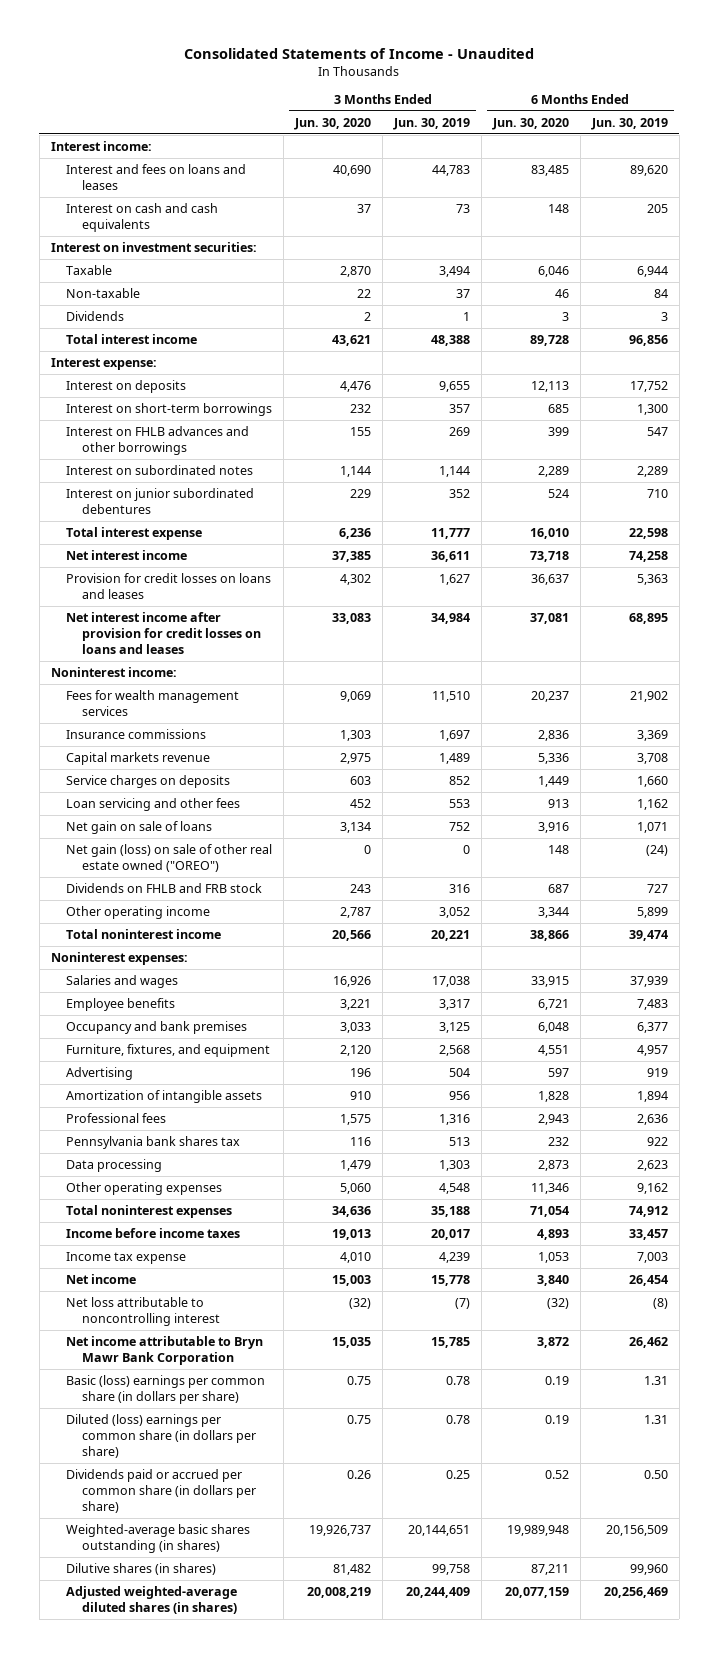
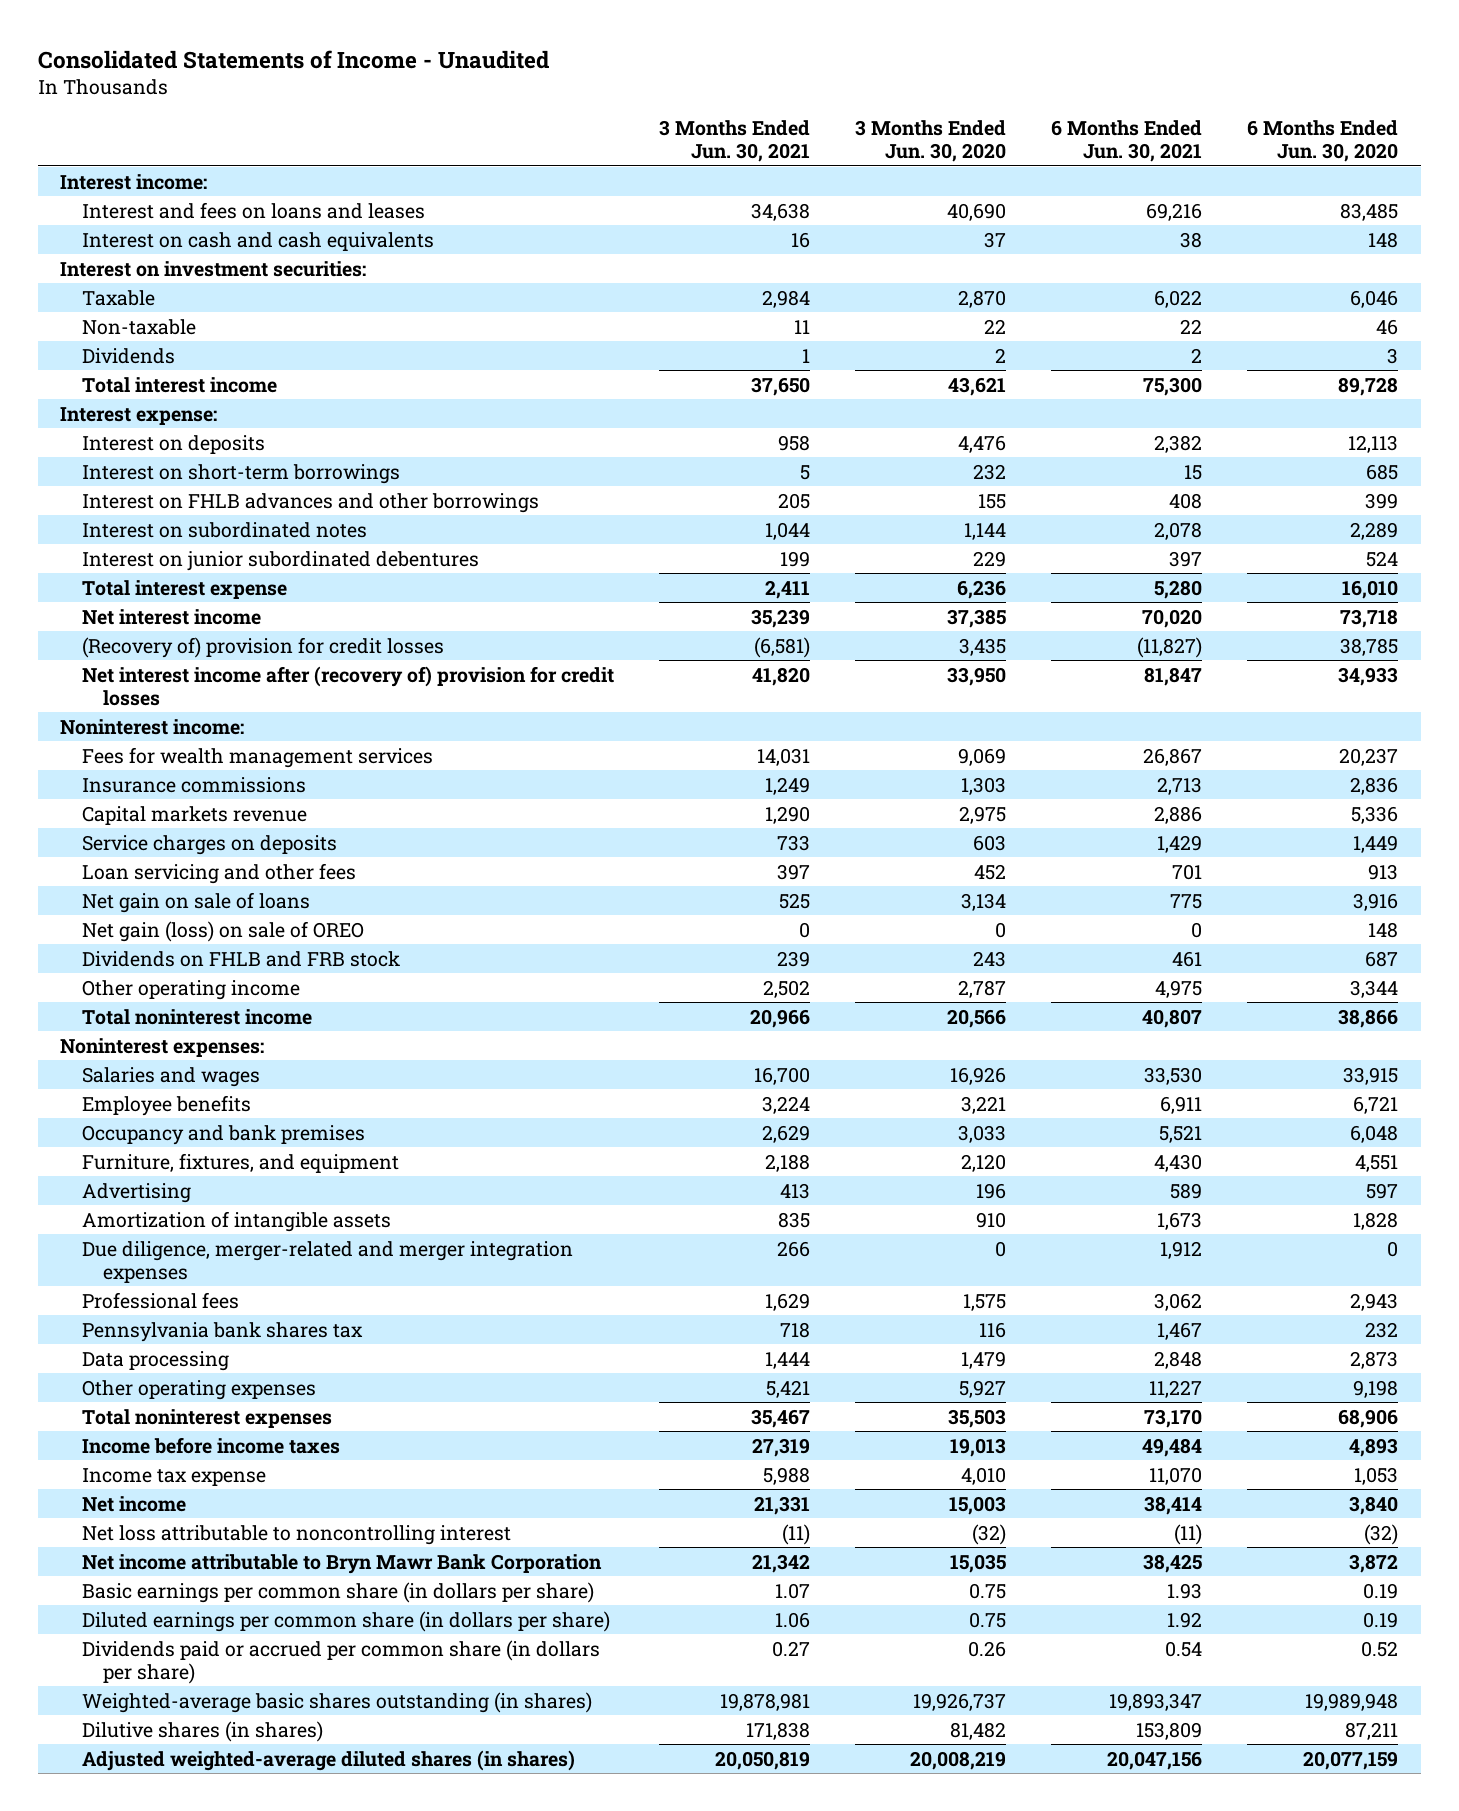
[393,117,471,130] Jun. 30, 2019 -> none
[590,117,668,130] Jun. 30, 2019 -> none
none -> [658,120,810,162] 3 Months Ended Jun. 30, 2021
none -> [1051,120,1203,162] 6 Months Ended Jun. 30, 2021
[66,572,272,600] Provision for credit losses on loans and leases -> none
none -> [81,636,444,658] (Recovery of) provision for credit losses
[66,611,261,655] Net interest income after provision for credit losses on loans and leases -> [81,665,614,706] Net interest income after (recovery of) provision for credit losses
[332,612,372,624] 33,083 -> [947,666,1007,686] 33,950
[529,612,569,624] 37,081 -> [1338,666,1399,686] 34,933
[66,843,273,873] Net gain (loss) on sale of other real estate owned ("OREO") -> [81,920,364,942] Net gain (loss) on sale of OREO
none -> [81,1240,573,1283] Due diligence, merger-related and merger integration expenses
[340,1182,372,1194] 5,060 -> [959,1379,1007,1398] 5,927
[530,1182,569,1194] 11,346 -> [1353,1379,1399,1398] 9,198
[332,1205,372,1217] 34,636 -> [948,1408,1007,1428] 35,503
[529,1205,569,1217] 71,054 -> [1338,1408,1399,1428] 68,906
[66,1374,266,1405] Basic (loss) earnings per common share (in dollars per share) -> [81,1581,594,1603] Basic earnings per common share (in dollars per share)
[66,1413,256,1459] Diluted (loss) earnings per common share (in dollars per share) -> [81,1610,610,1632] Diluted earnings per common share (in dollars per share)

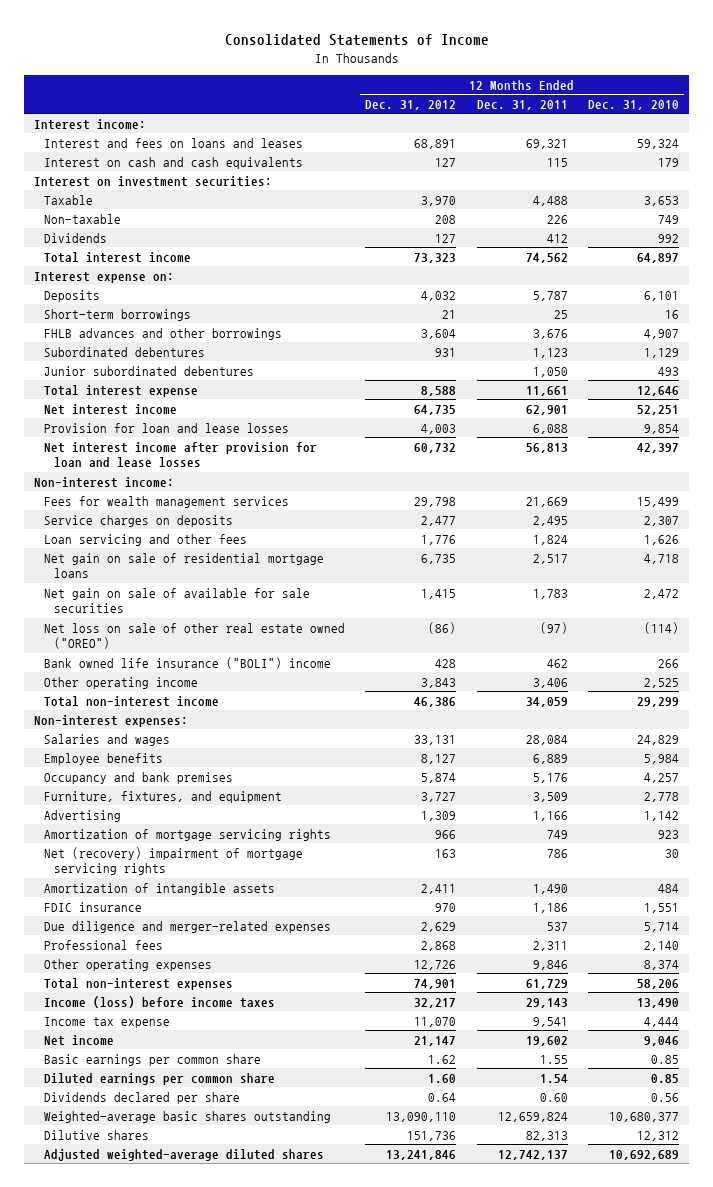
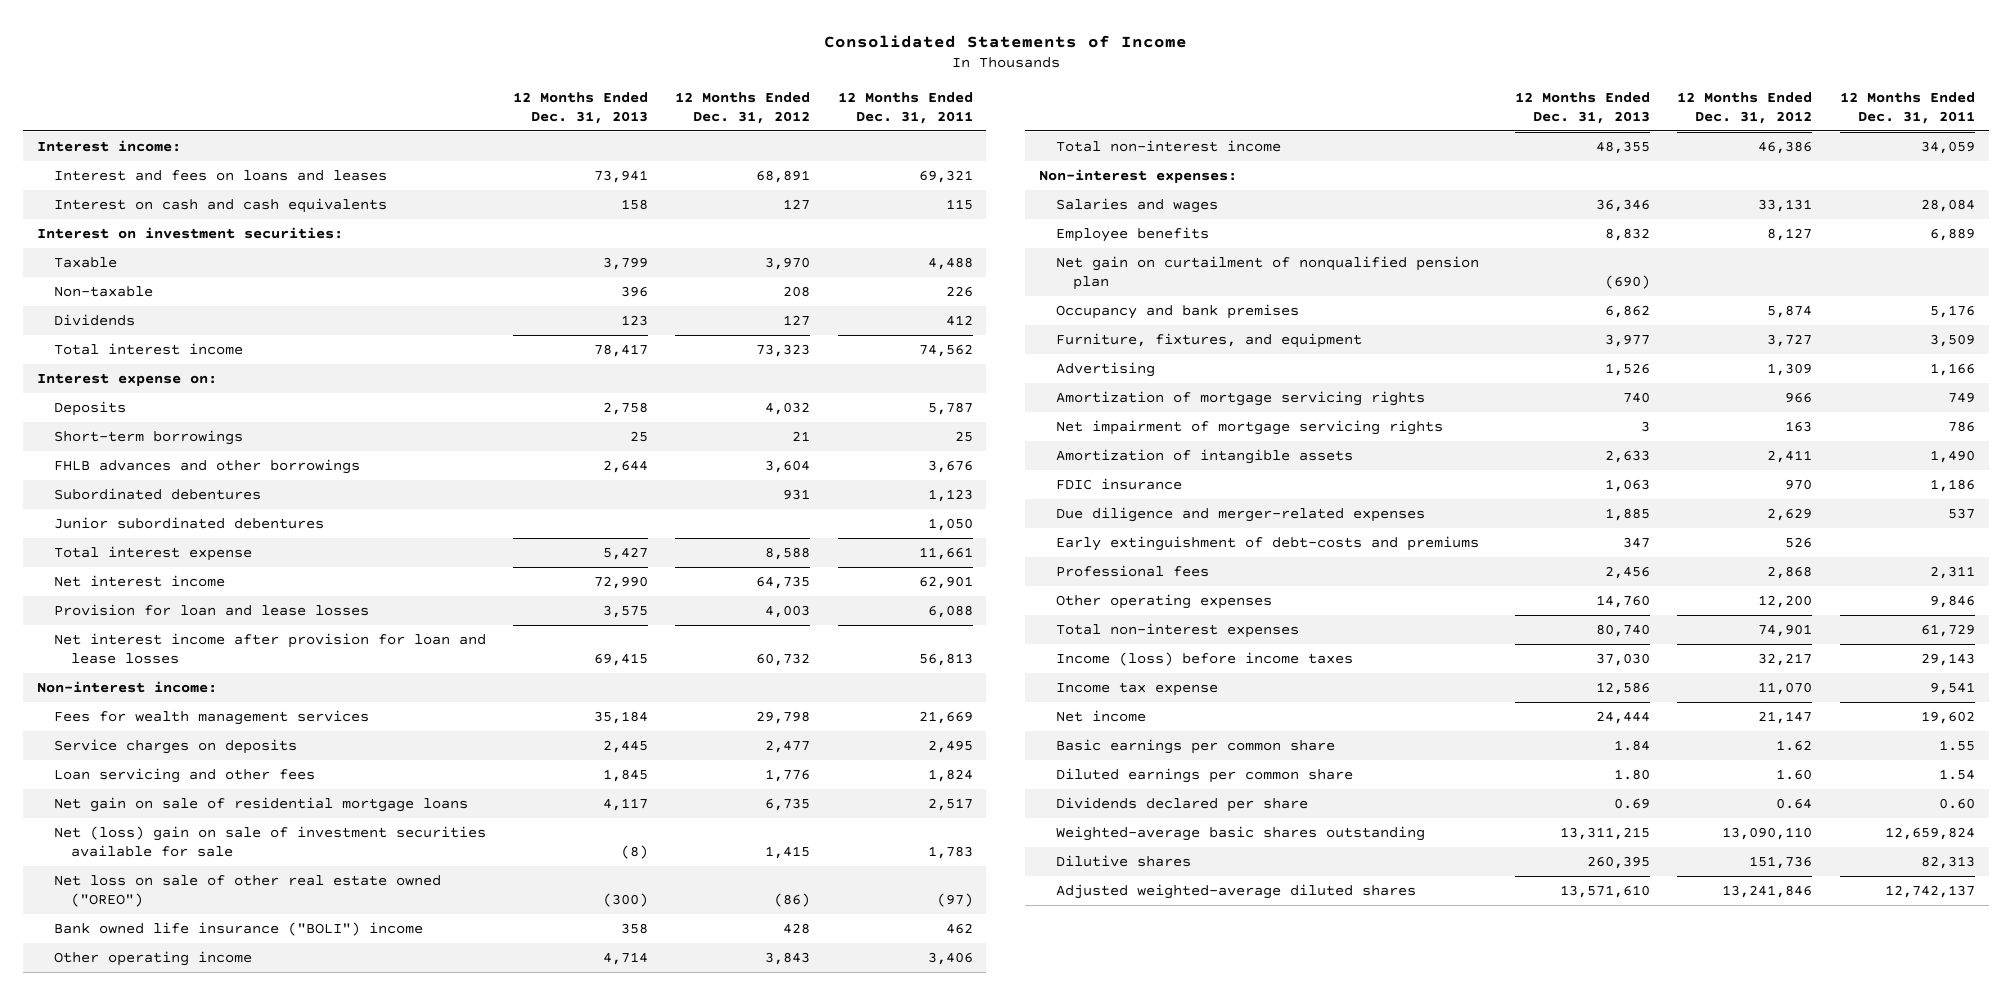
[588,99,680,110] Dec. 31, 2010 -> none
none -> [512,92,648,124] 12 Months Ended Dec. 31, 2013
[44,587,311,614] Net gain on sale of available for sale securities -> [53,826,486,857] Net (loss) gain on sale of investment securities available for sale
none -> [1055,256,1479,290] Net gain on curtailment of nonqualified pension plan
[44,846,304,876] Net (recovery) impairment of mortgage servicing rights -> [1055,420,1443,436] Net impairment of mortgage servicing rights
none -> [1055,536,1479,552] Early extinguishment of debt-costs and premiums
[414,959,457,970] 12,726 -> [1758,595,1813,609] 12,200

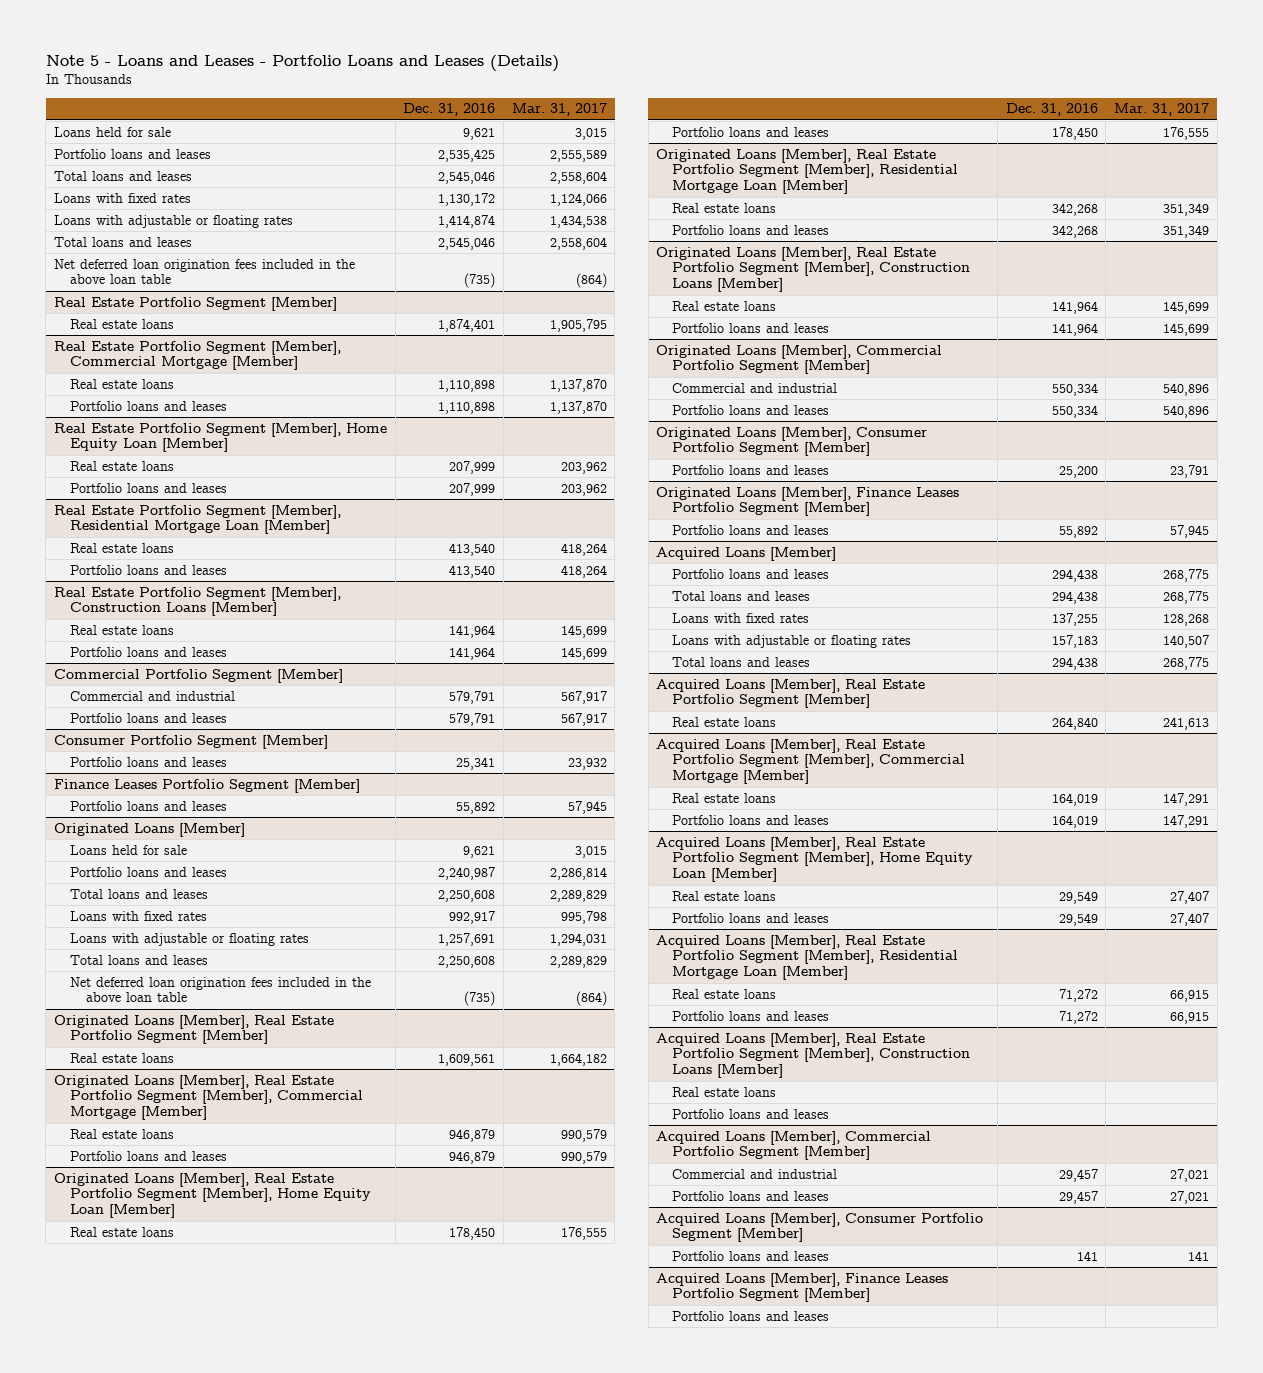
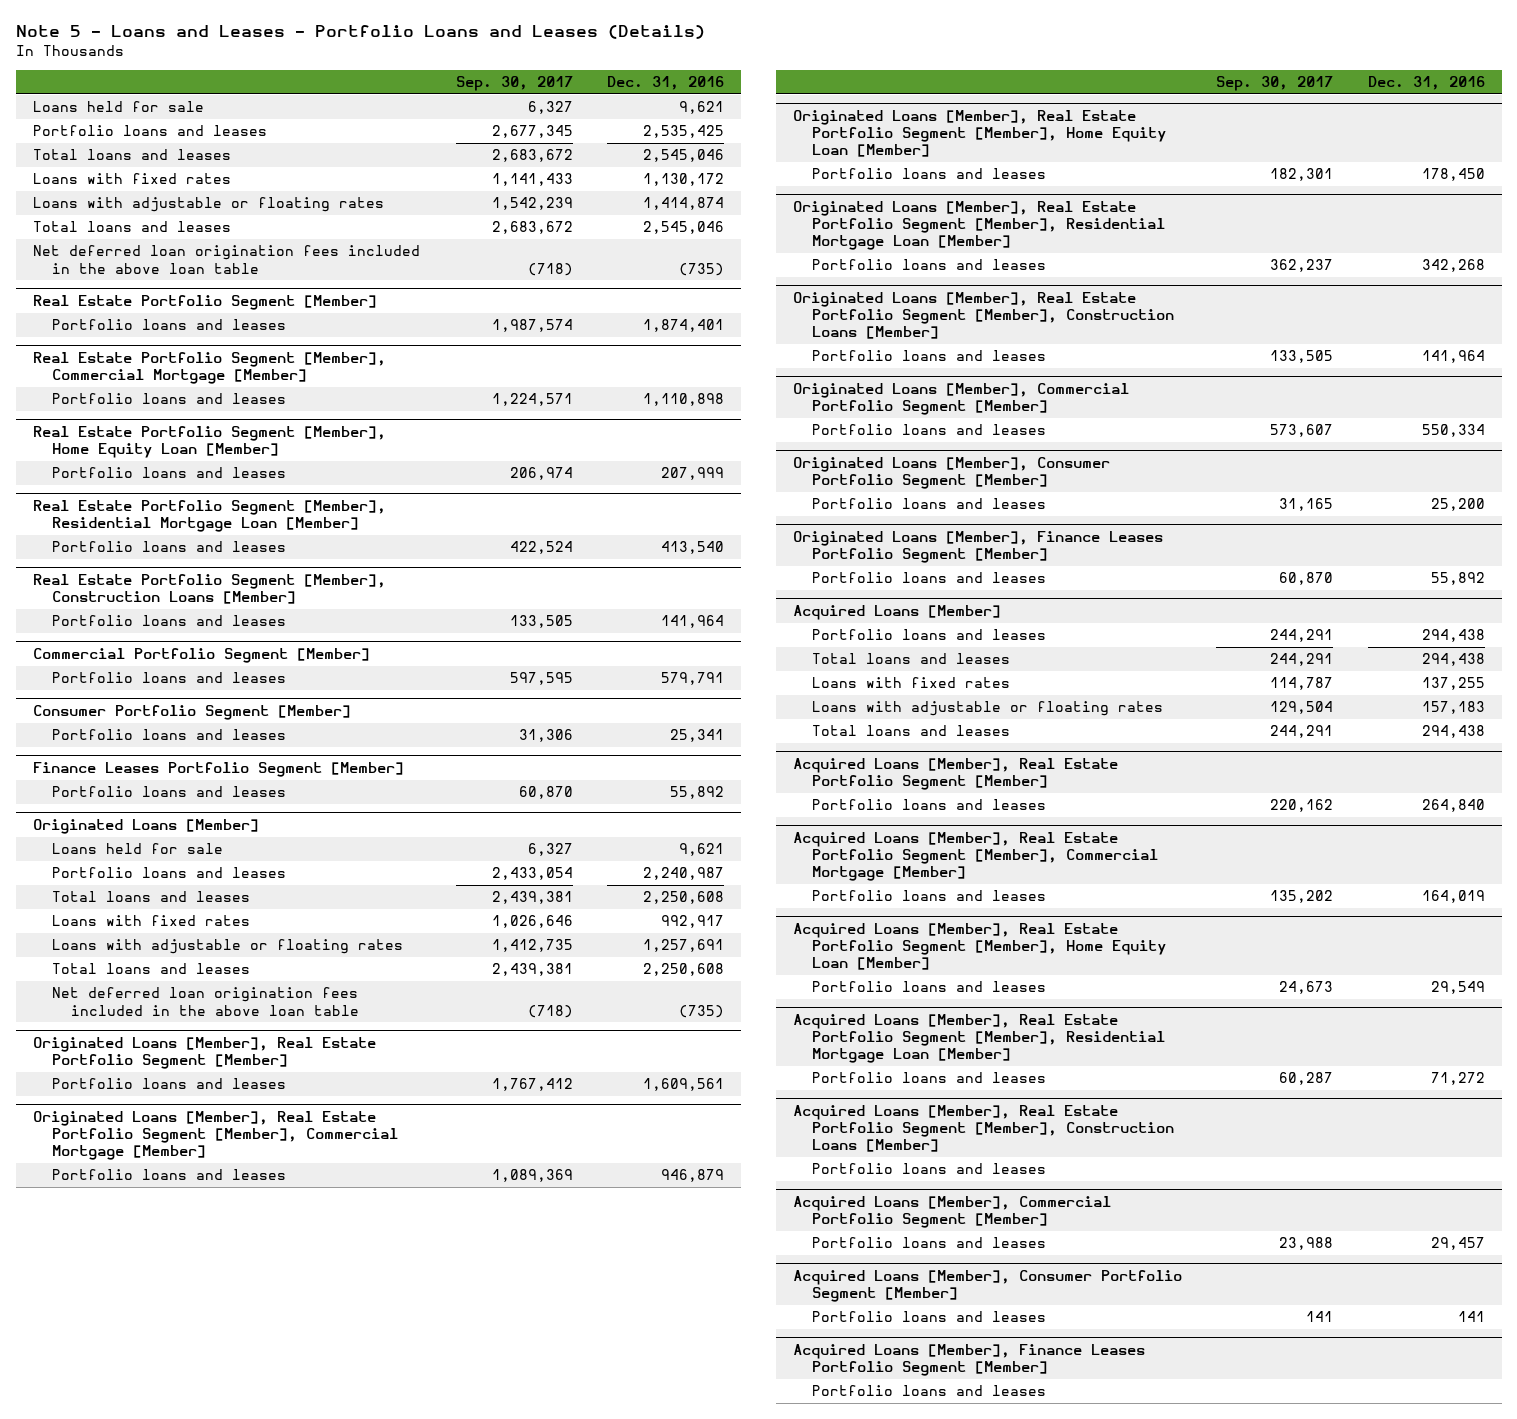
[511,103,607,117] Mar. 31, 2017 -> none
none -> [456,75,574,91] Sep. 30, 2017
[70,318,175,329] Real estate loans -> [51,319,286,331] Portfolio loans and leases
[70,378,175,389] Real estate loans -> none
[70,460,175,471] Real estate loans -> none
[70,542,175,553] Real estate loans -> none
[70,624,175,635] Real estate loans -> none
[70,690,236,701] Commercial and industrial -> none
[70,1052,175,1063] Real estate loans -> [51,1078,286,1090] Portfolio loans and leases
[70,1128,175,1139] Real estate loans -> none
[70,1226,175,1237] Real estate loans -> none
[672,202,777,213] Real estate loans -> none
[672,300,777,311] Real estate loans -> none
[672,382,838,393] Commercial and industrial -> none
[672,716,777,727] Real estate loans -> [812,799,1047,811] Portfolio loans and leases
[672,792,777,803] Real estate loans -> none
[672,890,777,901] Real estate loans -> none
[672,988,777,999] Real estate loans -> none
[672,1086,777,1097] Real estate loans -> none
[672,1168,838,1179] Commercial and industrial -> none

